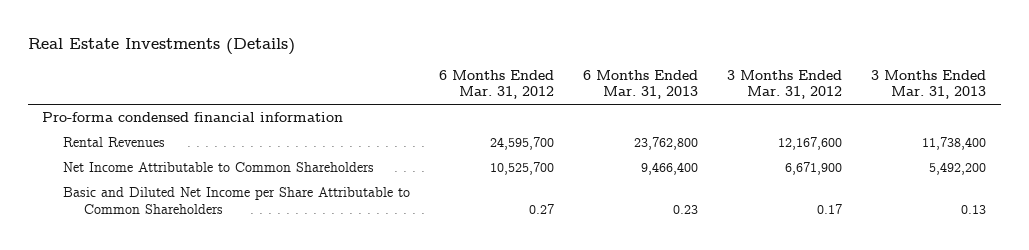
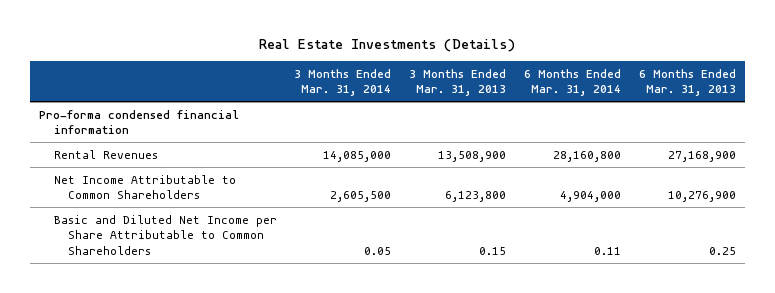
[439,69,555,100] 6 Months Ended Mar. 31, 2012 -> none
[727,69,843,100] 3 Months Ended Mar. 31, 2012 -> none
none -> [294,68,392,97] 3 Months Ended Mar. 31, 2014
none -> [523,68,621,97] 6 Months Ended Mar. 31, 2014
[634,137,699,151] 23,762,800 -> [667,150,736,162] 27,168,900
[922,137,987,151] 11,738,400 -> [438,150,507,162] 13,508,900
[641,162,699,176] 9,466,400 -> [667,191,736,203] 10,276,900
[929,162,987,176] 5,492,200 -> [445,191,507,203] 6,123,800
[673,204,699,214] 0.23 -> [708,246,736,255] 0.25
[961,204,987,214] 0.13 -> [479,246,507,255] 0.15

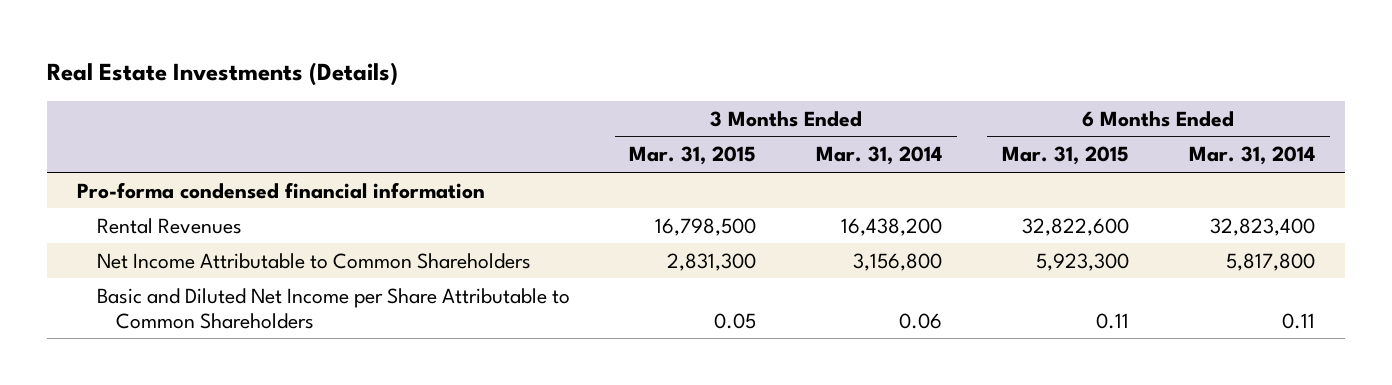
[409,68,507,97] 3 Months Ended Mar. 31, 2013 -> none
[638,68,736,97] 6 Months Ended Mar. 31, 2013 -> none
none -> [629,146,757,166] Mar. 31, 2015
none -> [1002,146,1130,166] Mar. 31, 2015
[323,150,392,162] 14,085,000 -> [841,217,943,236] 16,438,200
[552,150,621,162] 28,160,800 -> [1209,217,1315,236] 32,823,400
[330,191,392,203] 2,605,500 -> [853,252,943,271] 3,156,800
[559,191,621,203] 4,904,000 -> [1225,252,1315,271] 5,817,800
[364,246,392,255] 0.05 -> [899,312,943,329] 0.06

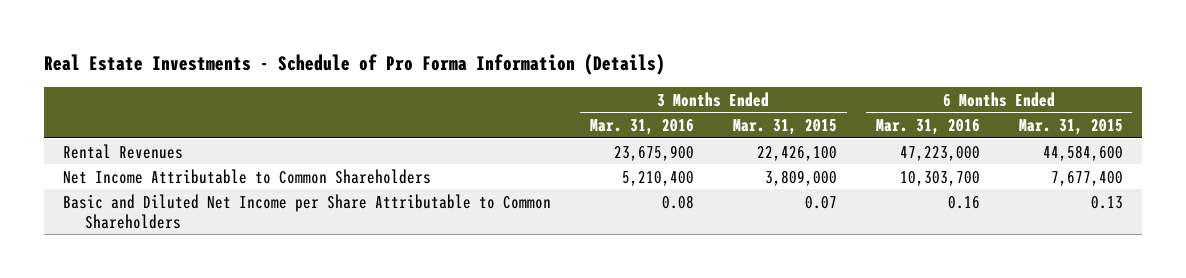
[46,61,398,86] Real Estate Investments (Details) -> [43,54,665,76] Real Estate Investments - Schedule of Pro Forma Information (Details)
[816,146,943,166] Mar. 31, 2014 -> none
[1188,146,1315,166] Mar. 31, 2014 -> none
none -> [589,119,694,136] Mar. 31, 2016
none -> [875,119,980,136] Mar. 31, 2016
[76,181,485,199] Pro-forma condensed financial information -> none
[655,217,757,236] 16,798,500 -> [756,145,837,161] 22,426,100
[1022,217,1130,236] 32,822,600 -> [1042,144,1123,161] 44,584,600
[667,252,757,271] 2,831,300 -> [764,169,837,186] 3,809,000
[1036,252,1130,271] 5,923,300 -> [1050,170,1123,186] 7,677,400
[714,312,757,329] 0.05 -> [804,195,837,209] 0.07
[1096,312,1130,329] 0.11 -> [1090,195,1123,209] 0.13

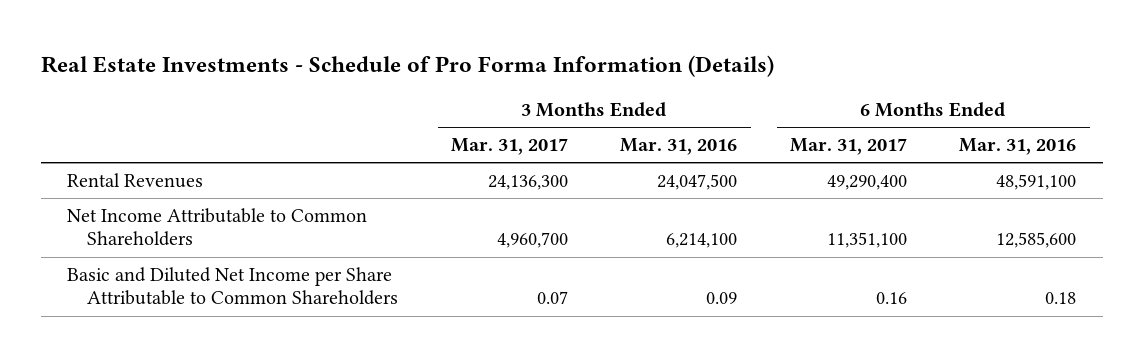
[732,119,837,136] Mar. 31, 2015 -> none
[1018,119,1123,136] Mar. 31, 2015 -> none
none -> [450,138,568,156] Mar. 31, 2017
none -> [789,138,907,156] Mar. 31, 2017
[613,144,694,161] 23,675,900 -> [657,174,738,191] 24,047,500
[899,145,980,161] 47,223,000 -> [996,174,1077,191] 48,591,100
[621,170,694,186] 5,210,400 -> [666,233,738,249] 6,214,100
[899,170,980,186] 10,303,700 -> [996,232,1077,249] 12,585,600
[661,194,694,209] 0.08 -> [706,292,738,305] 0.09
[947,195,980,209] 0.16 -> [1045,292,1077,305] 0.18

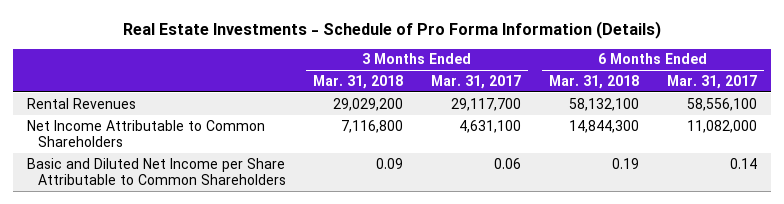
[620,138,738,156] Mar. 31, 2016 -> none
[959,138,1077,156] Mar. 31, 2016 -> none
none -> [313,75,404,90] Mar. 31, 2018
none -> [549,75,640,90] Mar. 31, 2018
[487,175,568,191] 24,136,300 -> [451,97,522,111] 29,117,700
[826,175,907,191] 49,290,400 -> [686,97,757,111] 58,556,100
[496,232,568,249] 4,960,700 -> [459,119,522,133] 4,631,100
[826,232,907,249] 11,351,100 -> [686,119,757,133] 11,082,000
[536,291,568,305] 0.07 -> [494,157,522,169] 0.06
[875,292,907,305] 0.16 -> [729,157,757,169] 0.14

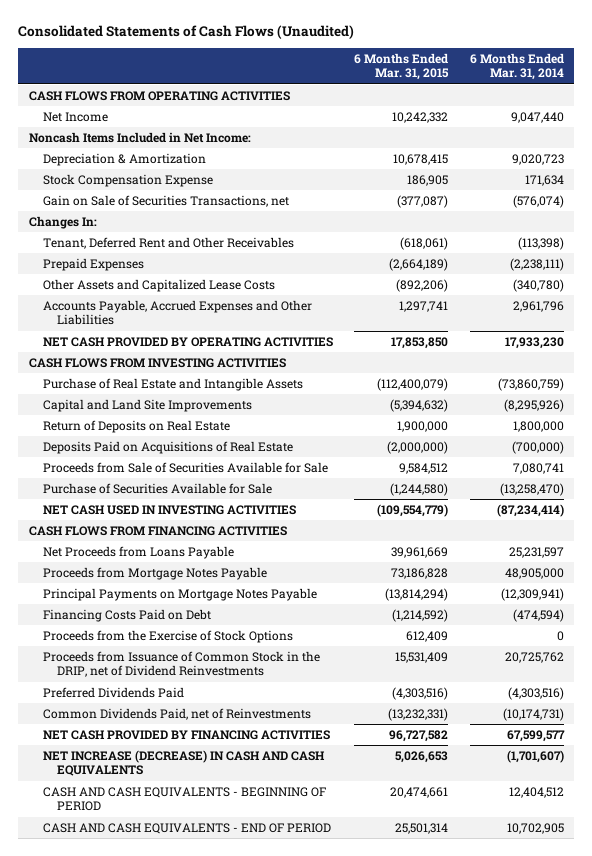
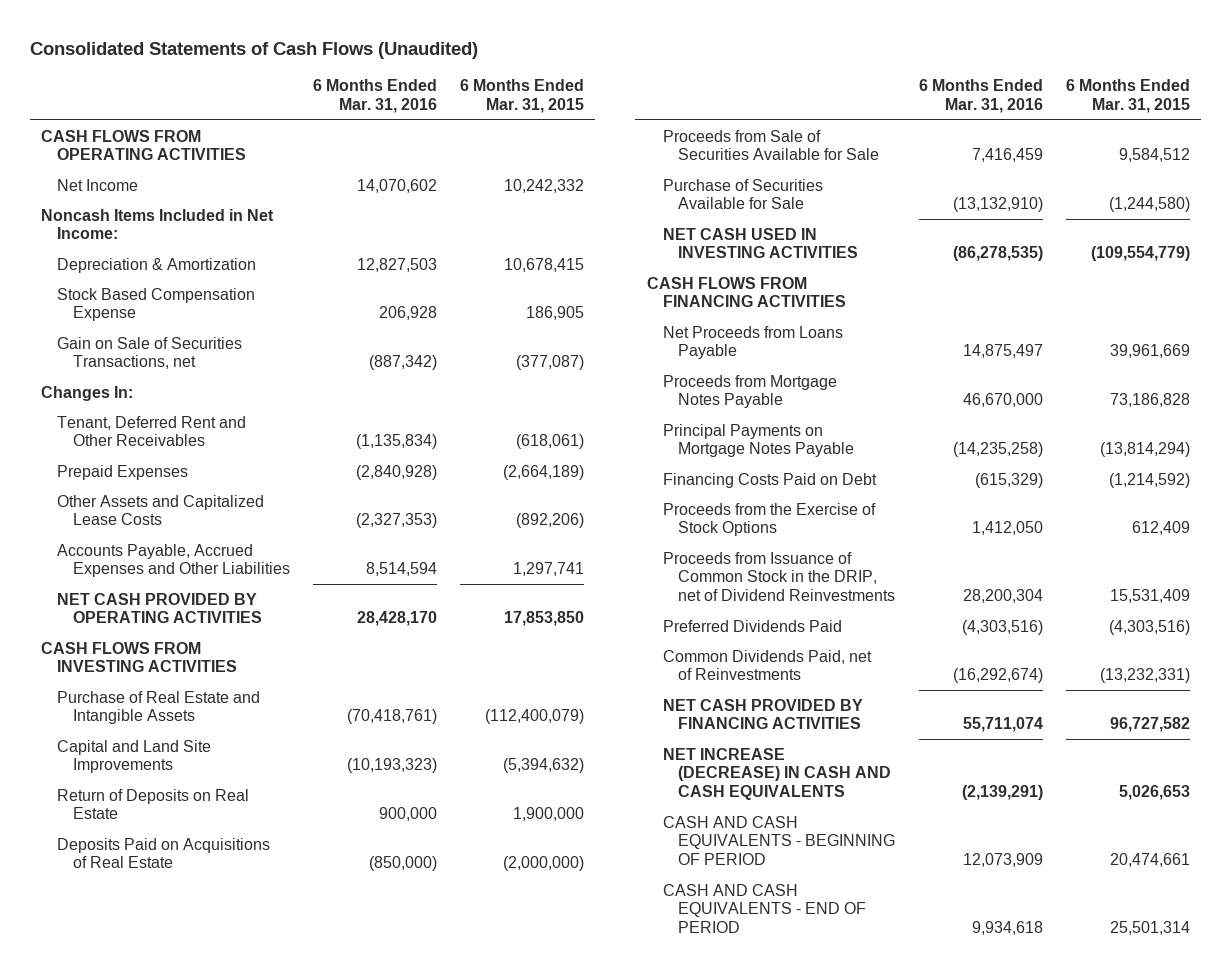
[469,52,564,81] 6 Months Ended Mar. 31, 2014 -> none
none -> [312,79,437,114] 6 Months Ended Mar. 31, 2016
[42,173,213,187] Stock Compensation Expense -> [56,287,255,322] Stock Based Compensation Expense

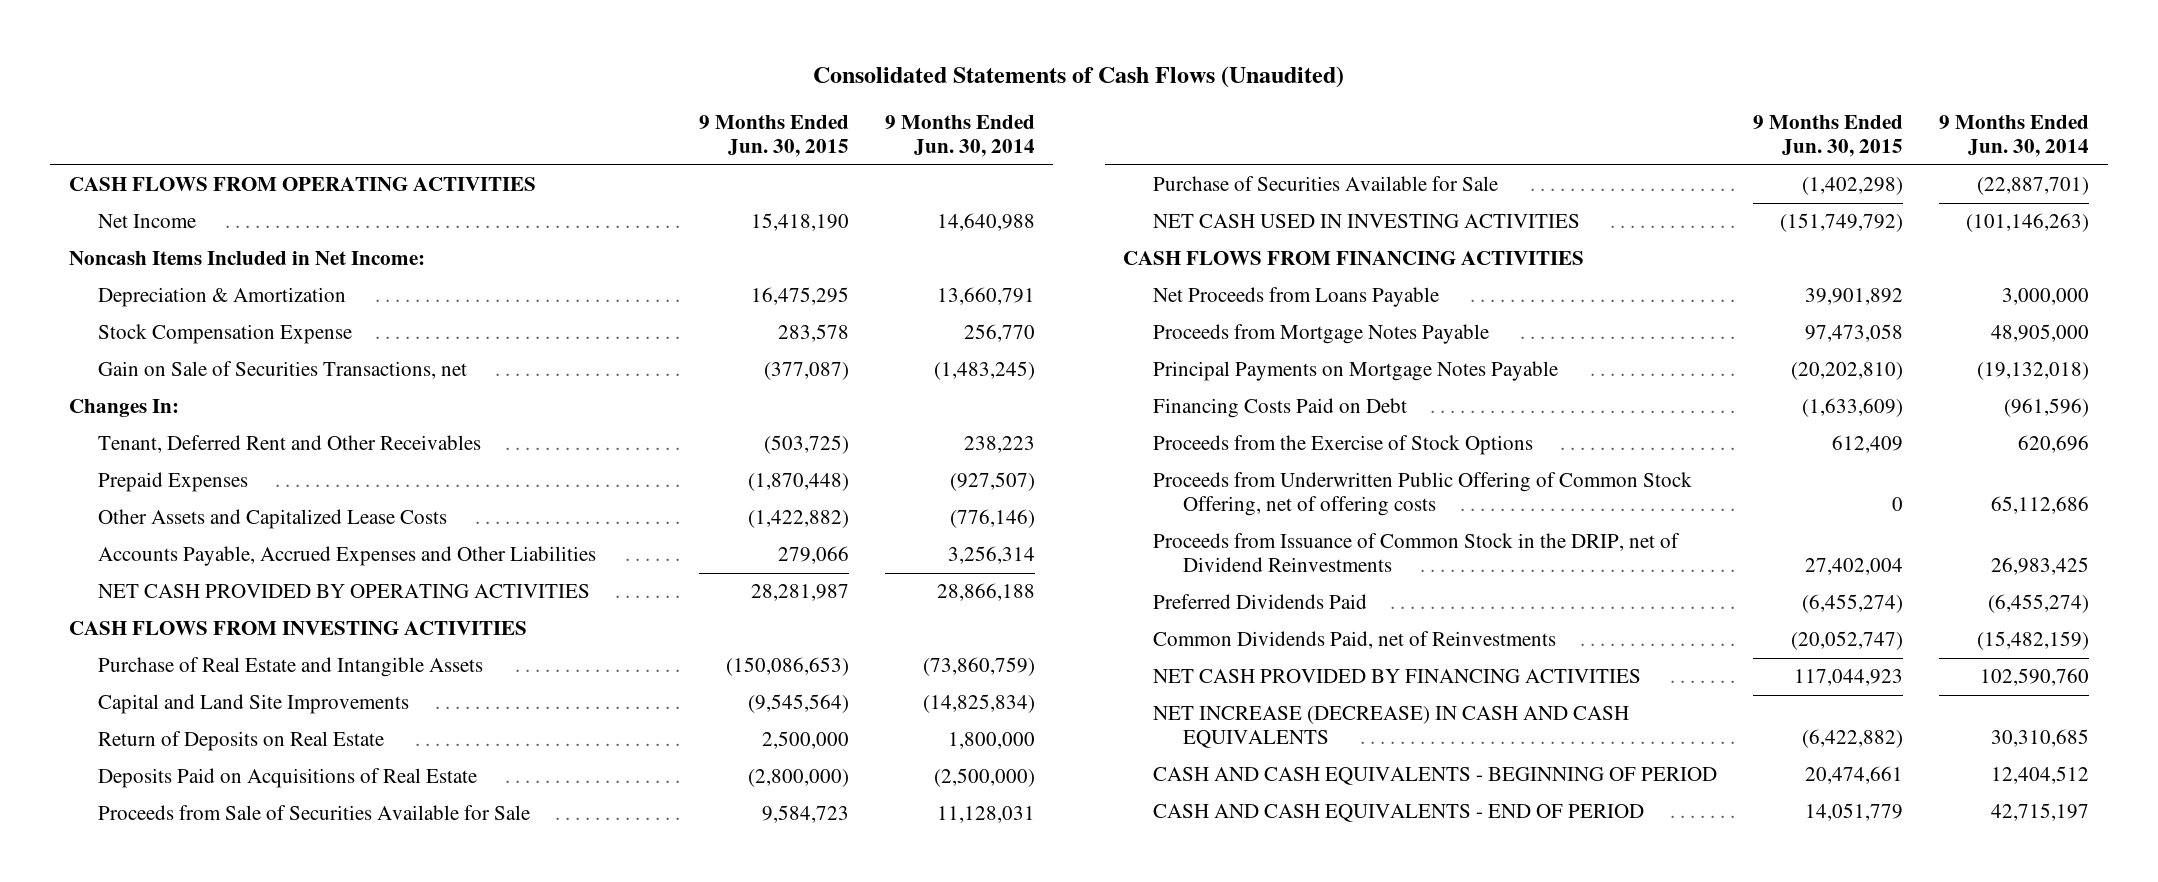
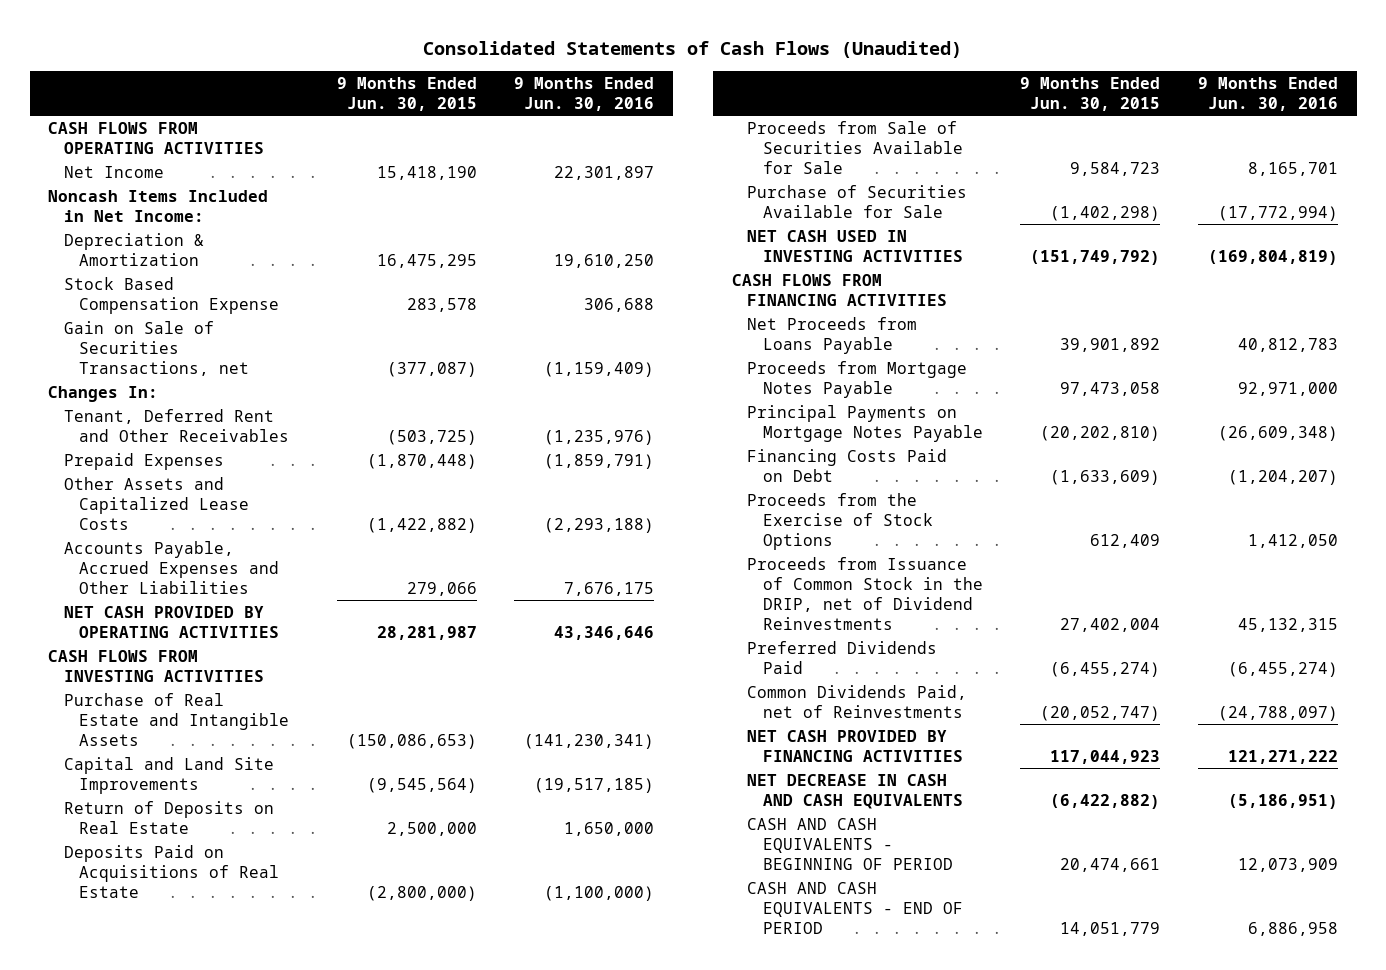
[884,114,1035,157] 9 Months Ended Jun. 30, 2014 -> none
none -> [514,76,655,111] 9 Months Ended Jun. 30, 2016
[98,324,353,345] Stock Compensation Expense -> [63,277,280,314] Stock Based Compensation Expense
[1152,472,1692,517] Proceeds from Underwritten Public Offering of Common Stock Offering, net of offering costs -> none
[1152,706,1629,749] NET INCREASE (DECREASE) IN CASH AND CASH EQUIVALENTS -> [747,774,964,809] NET DECREASE IN CASH AND CASH EQUIVALENTS

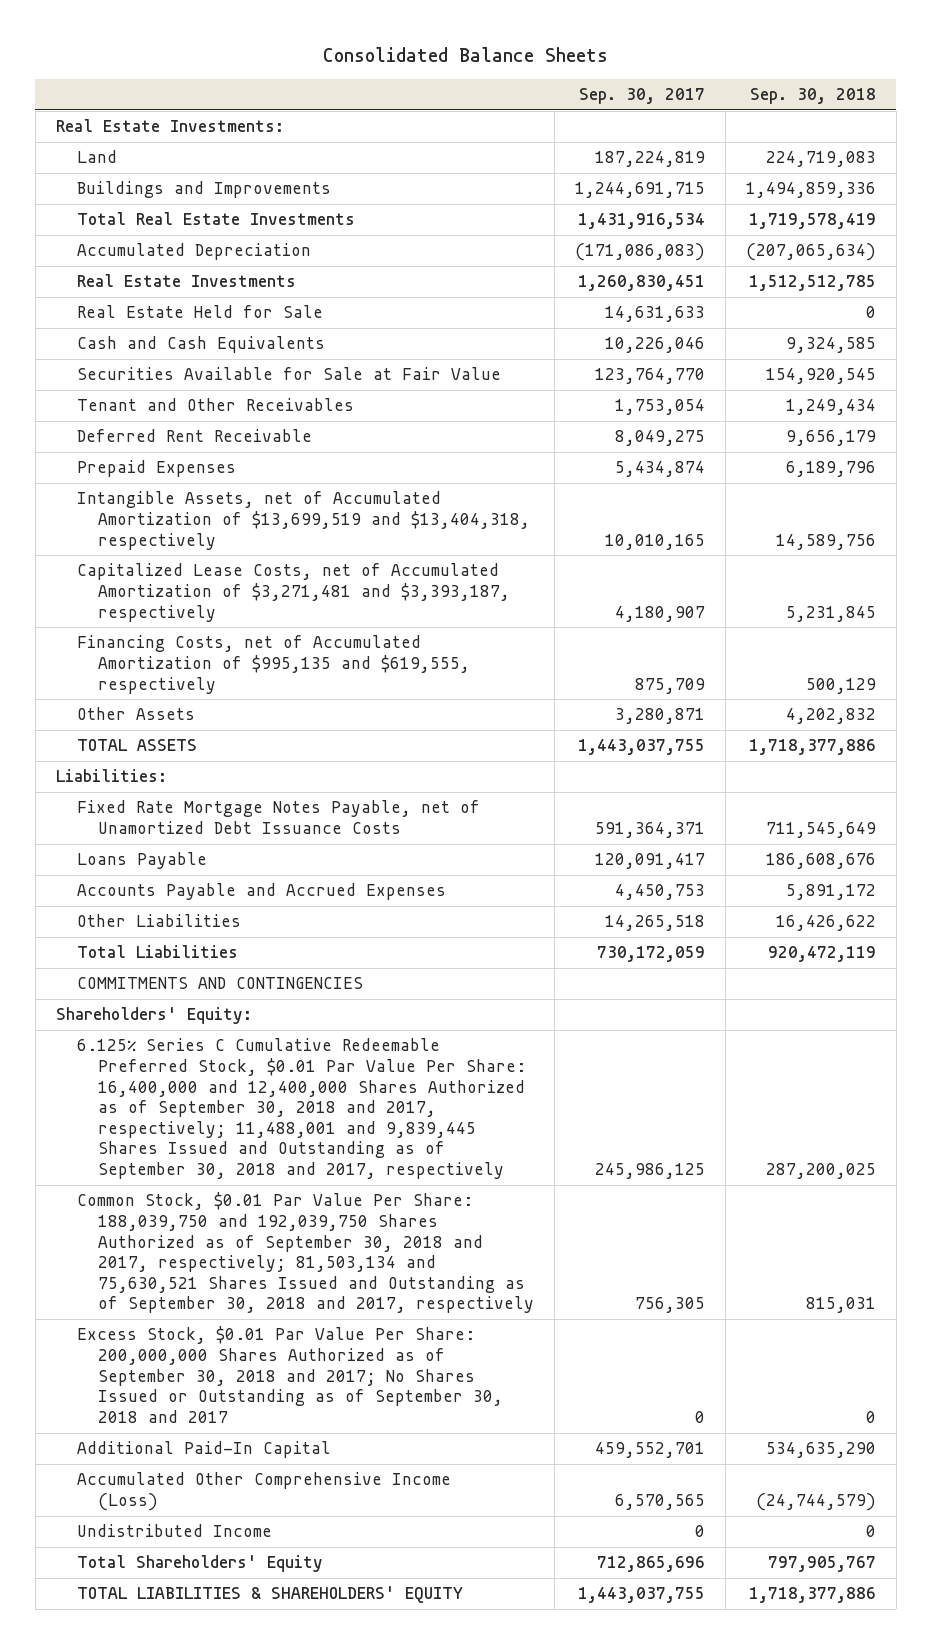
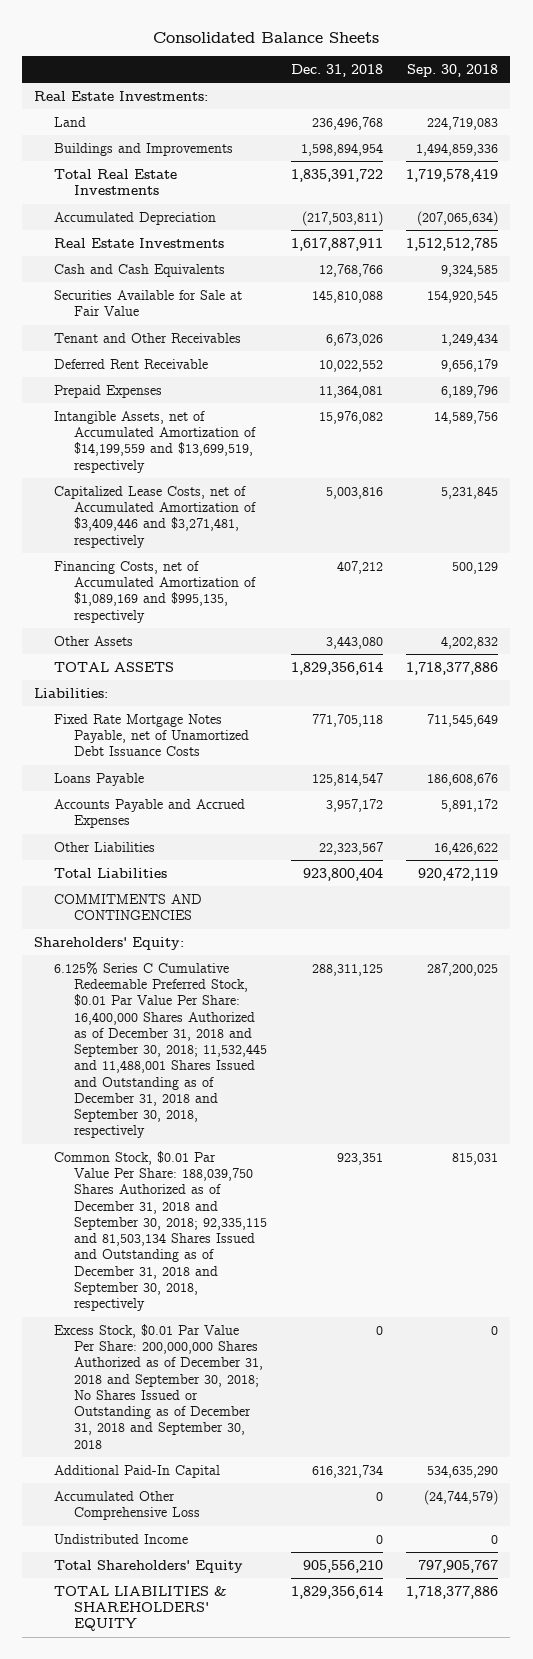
[579,88,706,105] Sep. 30, 2017 -> none
none -> [290,63,383,77] Dec. 31, 2018
[77,305,324,319] Real Estate Held for Sale -> none
[77,491,531,550] Intangible Assets, net of Accumulated Amortization of $13,699,519 and $13,404,318, respectively -> [53,410,256,473] Intangible Assets, net of Accumulated Amortization of $14,199,559 and $13,699,519, respectively
[77,563,511,622] Capitalized Lease Costs, net of Accumulated Amortization of $3,271,481 and $3,393,187, respectively -> [53,485,256,548] Capitalized Lease Costs, net of Accumulated Amortization of $3,409,446 and $3,271,481, respectively
[77,635,471,694] Financing Costs, net of Accumulated Amortization of $995,135 and $619,555, respectively -> [53,560,256,623] Financing Costs, net of Accumulated Amortization of $1,089,169 and $995,135, respectively
[77,1038,527,1180] 6.125% Series C Cumulative Redeemable Preferred Stock, $0.01 Par Value Per Share: 16,400,000 and 12,400,000 Shares Authorized as of September 30, 2018 and 2017, respectively; 11,488,001 and 9,839,445 Shares Issued and Outstanding as of September 30, 2018 and 2017, respectively -> [53,961,267,1139] 6.125% Series C Cumulative Redeemable Preferred Stock, $0.01 Par Value Per Share: 16,400,000 Shares Authorized as of December 31, 2018 and September 30, 2018; 11,532,445 and 11,488,001 Shares Issued and Outstanding as of December 31, 2018 and September 30, 2018, respectively
[77,1192,535,1314] Common Stock, $0.01 Par Value Per Share: 188,039,750 and 192,039,750 Shares Authorized as of September 30, 2018 and 2017, respectively; 81,503,134 and 75,630,521 Shares Issued and Outstanding as of September 30, 2018 and 2017, respectively -> [53,1150,267,1312] Common Stock, $0.01 Par Value Per Share: 188,039,750 Shares Authorized as of December 31, 2018 and September 30, 2018; 92,335,115 and 81,503,134 Shares Issued and Outstanding as of December 31, 2018 and September 30, 2018, respectively
[77,1326,504,1423] Excess Stock, $0.01 Par Value Per Share: 200,000,000 Shares Authorized as of September 30, 2018 and 2017; No Shares Issued or Outstanding as of September 30, 2018 and 2017 -> [53,1323,263,1449] Excess Stock, $0.01 Par Value Per Share: 200,000,000 Shares Authorized as of December 31, 2018 and September 30, 2018; No Shares Issued or Outstanding as of December 31, 2018 and September 30, 2018
[77,1472,452,1512] Accumulated Other Comprehensive Income (Loss) -> [53,1490,200,1520] Accumulated Other Comprehensive Loss

